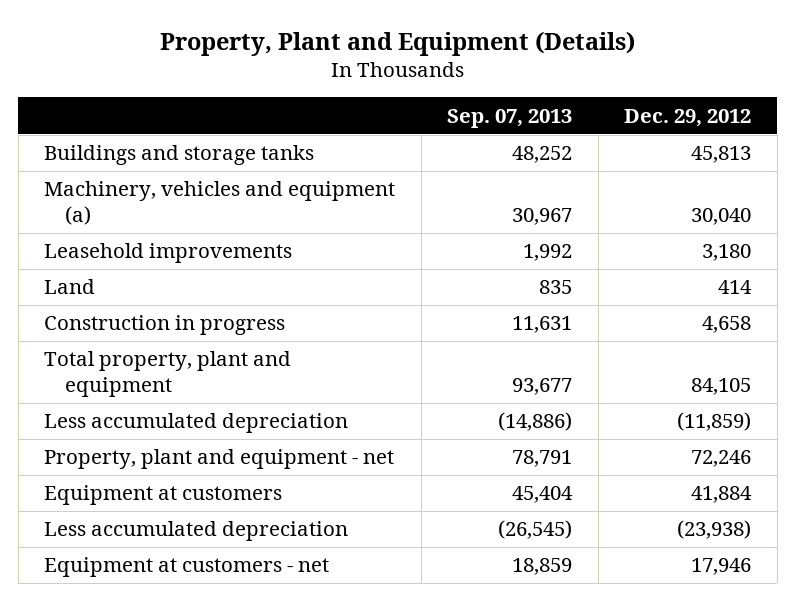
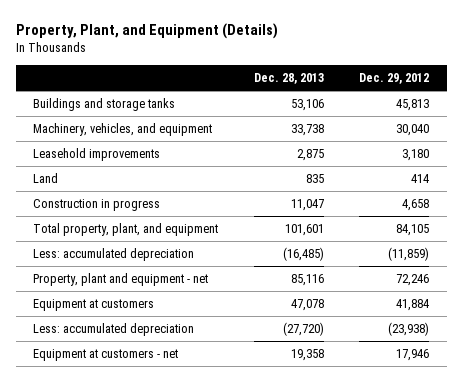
[159,30,635,56] Property, Plant and Equipment (Details) -> [15,23,278,40] Property, Plant, and Equipment (Details)
[447,108,573,128] Sep. 07, 2013 -> none
none -> [253,72,324,84] Dec. 28, 2013
[44,181,396,225] Machinery, vehicles and equipment (a) -> [33,123,213,137] Machinery, vehicles, and equipment
[44,351,292,397] Total property, plant and equipment -> [33,223,219,237] Total property, plant, and equipment
[44,413,349,434] Less accumulated depreciation -> [33,248,195,262] Less: accumulated depreciation
[44,521,349,542] Less accumulated depreciation -> [33,323,195,337] Less: accumulated depreciation

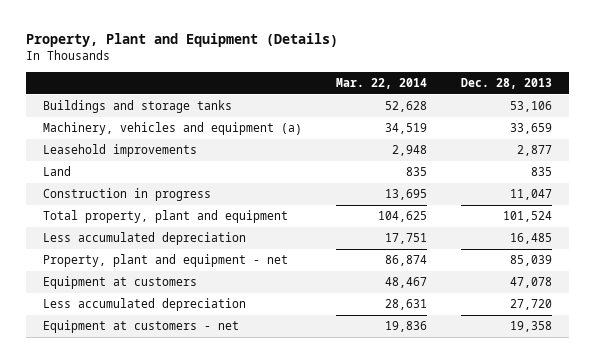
[15,23,278,40] Property, Plant, and Equipment (Details) -> [25,33,338,48] Property, Plant and Equipment (Details)
[359,72,430,84] Dec. 29, 2012 -> none
none -> [335,77,427,89] Mar. 22, 2014
[33,123,213,137] Machinery, vehicles, and equipment -> [42,122,302,136] Machinery, vehicles and equipment (a)
[290,124,324,137] 33,738 -> [509,123,552,135] 33,659
[296,149,324,162] 2,875 -> [516,145,552,157] 2,877
[33,223,219,237] Total property, plant, and equipment -> [42,210,288,224] Total property, plant and equipment
[284,224,324,237] 101,601 -> [502,211,552,223] 101,524
[33,248,195,262] Less: accumulated depreciation -> [42,232,246,246] Less accumulated depreciation
[282,247,324,262] (16,485) -> [509,233,552,245] 16,485
[290,274,324,287] 85,116 -> [509,255,552,267] 85,039
[33,323,195,337] Less: accumulated depreciation -> [42,298,246,312] Less accumulated depreciation
[282,322,324,337] (27,720) -> [509,299,552,311] 27,720

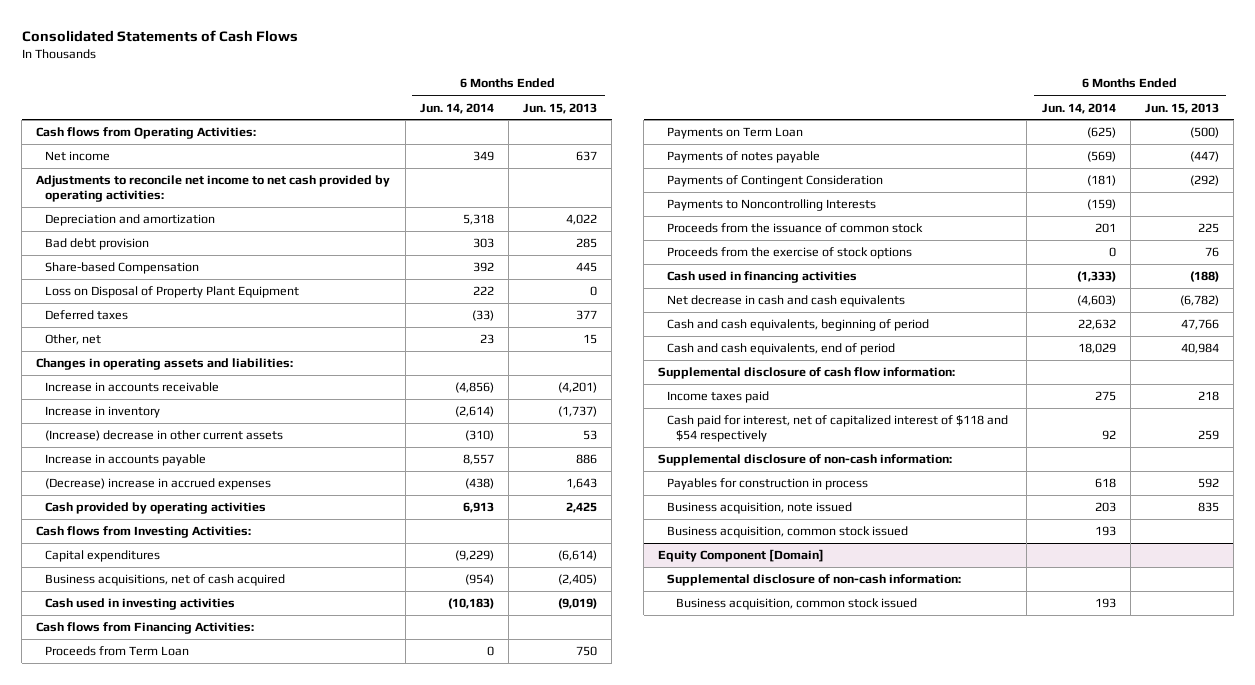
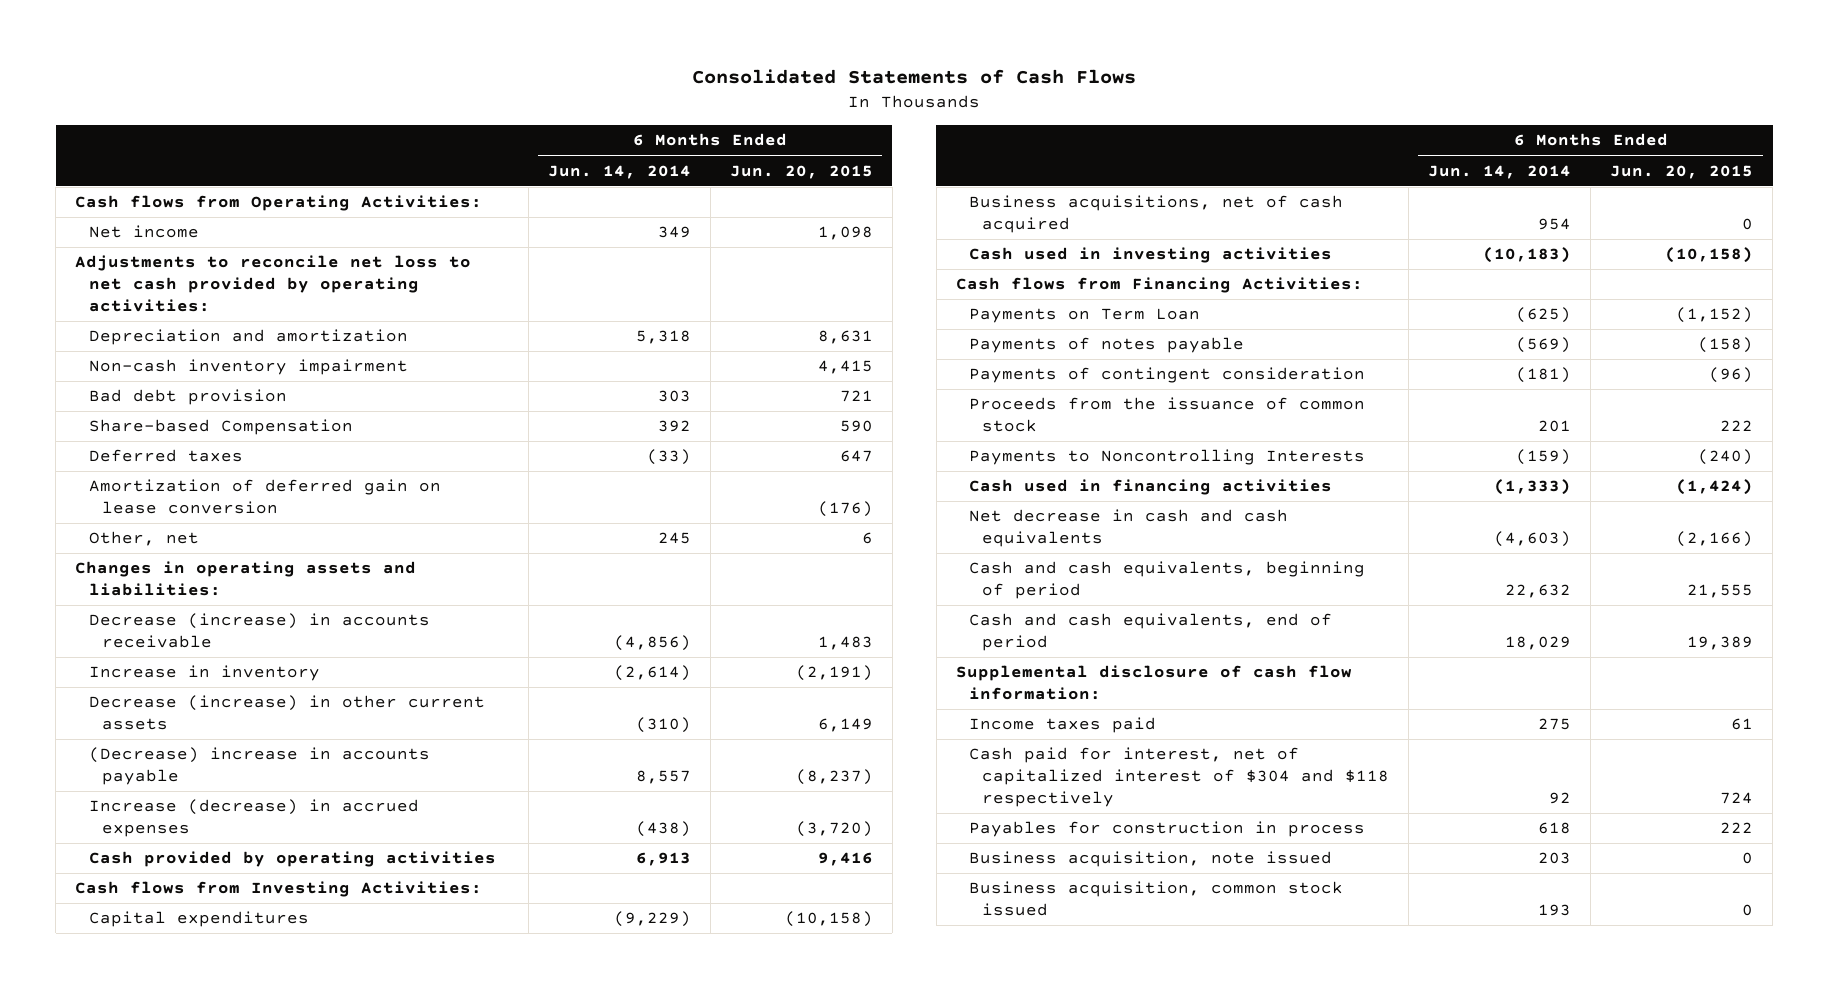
[523,102,598,114] Jun. 15, 2013 -> none
none -> [729,164,873,179] Jun. 20, 2015
[36,175,391,203] Adjustments to reconcile net income to net cash provided by operating activities: -> [75,255,472,312] Adjustments to reconcile net loss to net cash provided by operating activities:
none -> [88,359,408,376] Non-cash inventory impairment
[45,286,300,299] Loss on Disposal of Property Plant Equipment -> none
none -> [88,479,441,515] Amortization of deferred gain on lease conversion
[479,334,494,345] 23 -> [657,532,691,545] 245
[45,382,220,393] Increase in accounts receivable -> [88,613,430,649] Decrease (increase) in accounts receivable
[45,430,284,442] (Increase) decrease in other current assets -> [88,695,485,731] Decrease (increase) in other current assets
[45,454,207,467] Increase in accounts payable -> [88,747,430,786] (Decrease) increase in accounts payable
[45,478,272,491] (Decrease) increase in accrued expenses -> [88,799,419,838] Increase (decrease) in accrued expenses
[464,574,494,586] (954) -> [1538,218,1572,231] 954
[45,646,190,657] Proceeds from Term Loan -> none
[667,175,884,188] Payments of Contingent Consideration -> [969,367,1366,384] Payments of contingent consideration
[667,247,913,260] Proceeds from the exercise of stock options -> none
[667,199,877,212] Payments to Noncontrolling Interests -> [969,449,1366,466] Payments to Noncontrolling Interests
[658,454,953,467] Supplemental disclosure of non-cash information: -> none
[667,415,1009,443] Cash paid for interest, net of capitalized interest of $118 and $54 respectively -> [969,747,1390,807] Cash paid for interest, net of capitalized interest of $304 and $118 respectively
[658,549,825,563] Equity Component [Domain] -> none
[667,574,962,587] Supplemental disclosure of non-cash information: -> none
[676,598,918,611] Business acquisition, common stock issued -> none

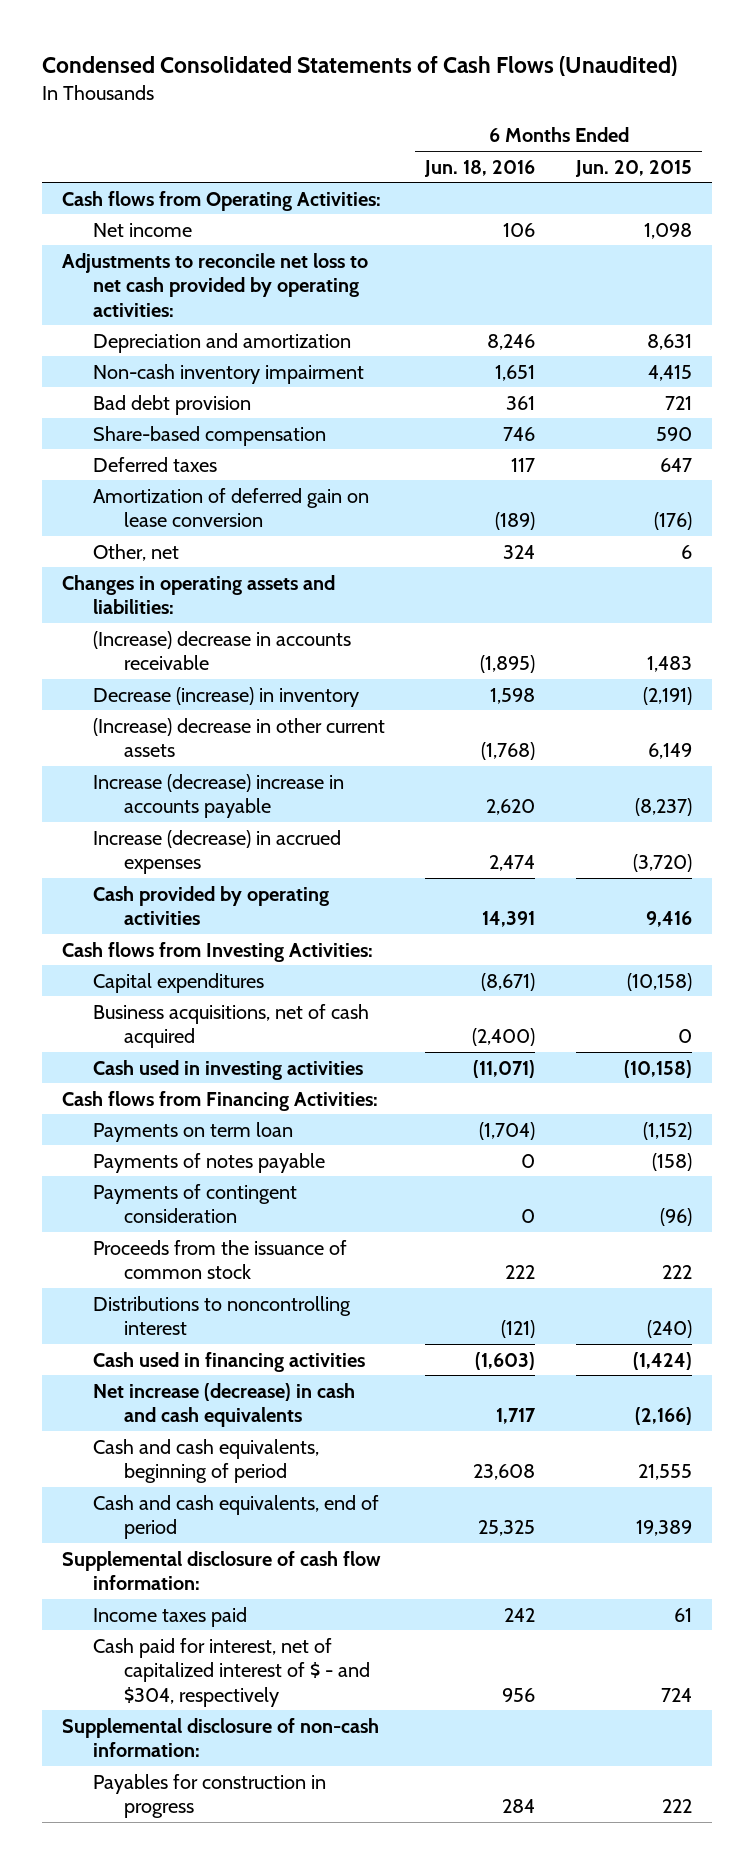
[692,69,1137,85] Consolidated Statements of Cash Flows -> [41,55,677,76] Condensed Consolidated Statements of Cash Flows (Unaudited)
[547,164,691,179] Jun. 14, 2014 -> none
none -> [424,159,536,177] Jun. 18, 2016
[88,419,353,436] Share-based Compensation -> [92,425,326,446] Share-based compensation
[88,613,430,649] Decrease (increase) in accounts receivable -> [92,630,351,671] (Increase) decrease in accounts receivable
[88,665,320,682] Increase in inventory -> [92,686,359,707] Decrease (increase) in inventory
[88,695,485,731] Decrease (increase) in other current assets -> [92,717,385,758] (Increase) decrease in other current assets
[88,747,430,786] (Decrease) increase in accounts payable -> [92,773,344,819] Increase (decrease) increase in accounts payable
[969,308,1201,324] Payments on Term Loan -> [92,1121,293,1142] Payments on term loan
[969,449,1366,466] Payments to Noncontrolling Interests -> [92,1295,351,1336] Distributions to noncontrolling interest
[969,509,1289,548] Net decrease in cash and cash equivalents -> [92,1382,355,1428] Net increase (decrease) in cash and cash equivalents
[969,851,1333,868] Business acquisition, note issued -> none
[969,881,1344,917] Business acquisition, common stock issued -> none
[969,747,1390,807] Cash paid for interest, net of capitalized interest of $304 and $118 respectively -> [92,1637,370,1707] Cash paid for interest, net of capitalized interest of $ - and $304, respectively
none -> [61,1717,379,1758] Supplemental disclosure of non-cash information:
[969,821,1366,838] Payables for construction in process -> [92,1773,326,1819] Payables for construction in progress

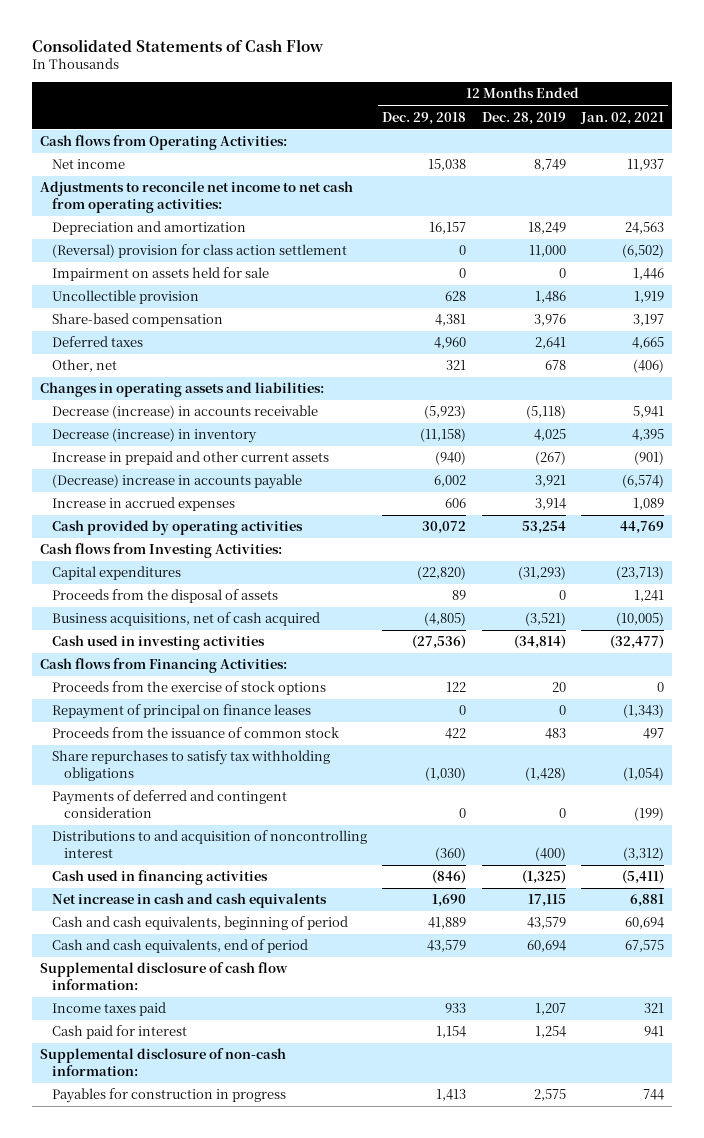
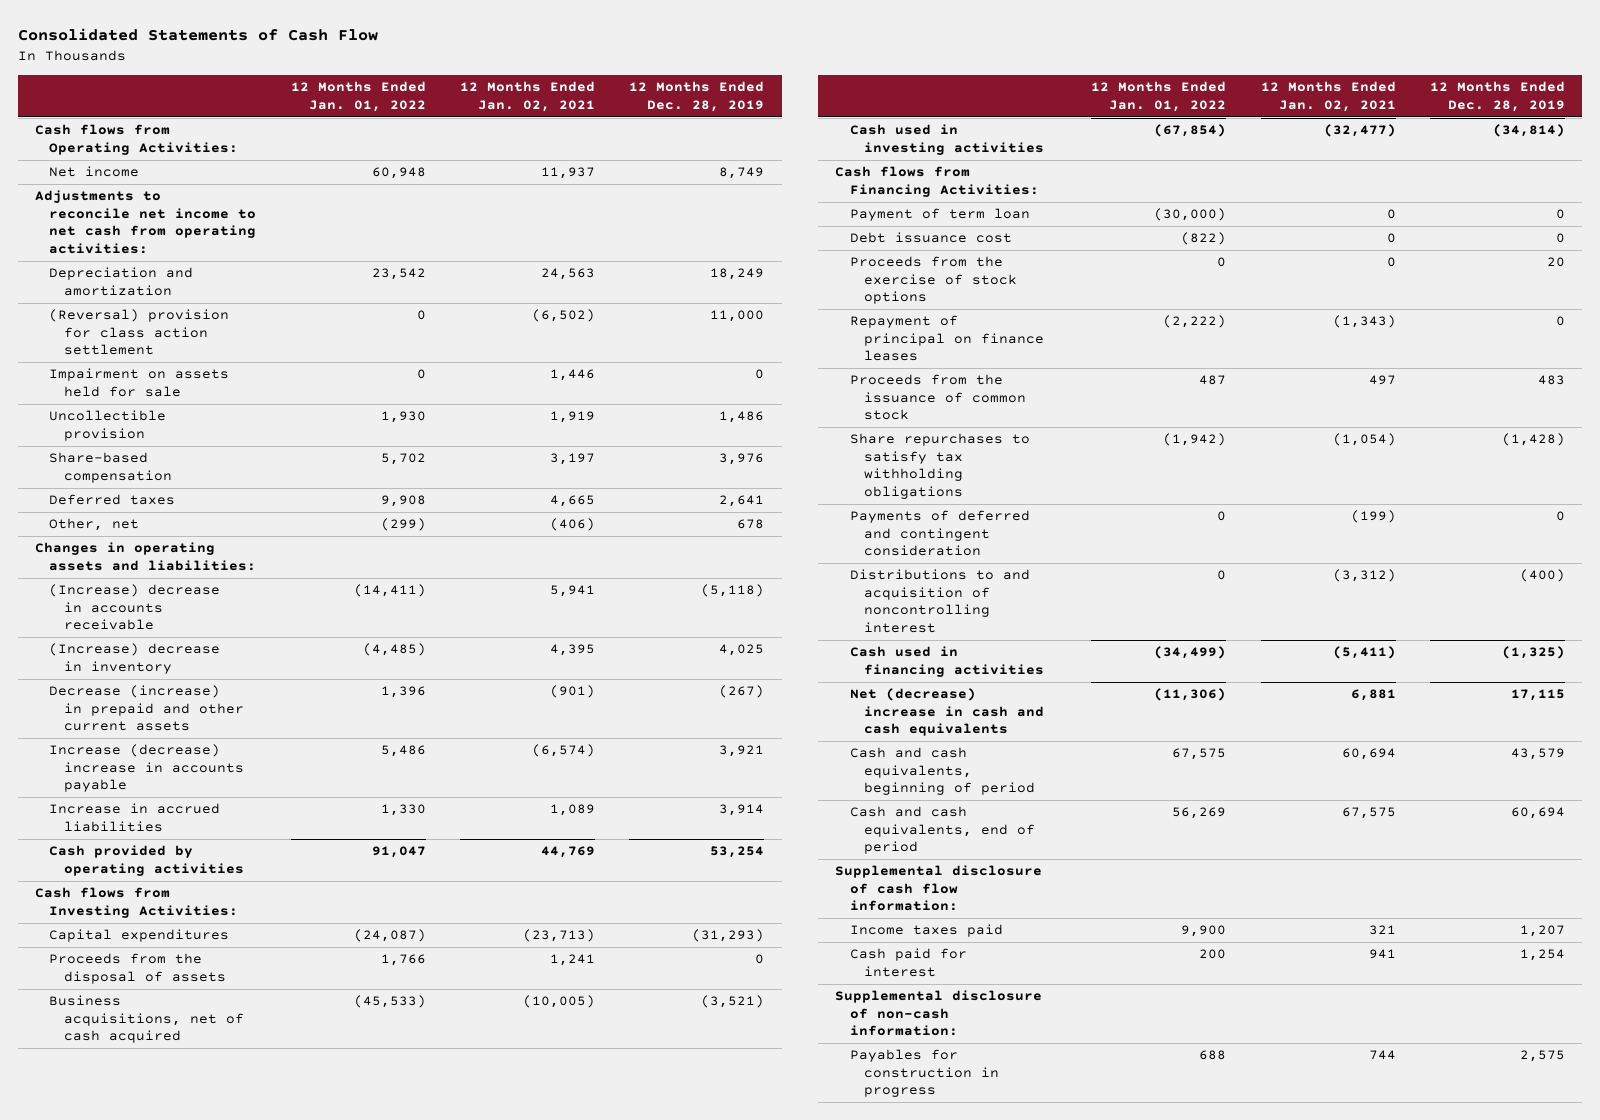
[382,111,467,125] Dec. 29, 2018 -> none
none -> [290,81,426,112] 12 Months Ended Jan. 01, 2022
[51,405,318,420] Decrease (increase) in accounts receivable -> [49,584,221,631] (Increase) decrease in accounts receivable
[51,428,257,444] Decrease (increase) in inventory -> [49,643,221,674] (Increase) decrease in inventory
[51,451,329,466] Increase in prepaid and other current assets -> [49,685,244,732] Decrease (increase) in prepaid and other current assets
[51,474,302,490] (Decrease) increase in accounts payable -> [49,744,244,793] Increase (decrease) increase in accounts payable
[51,497,235,512] Increase in accrued expenses -> [49,803,221,832] Increase in accrued liabilities
none -> [849,208,1030,222] Payment of term loan
none -> [849,232,1012,244] Debt issuance cost
[51,893,327,909] Net increase in cash and cash equivalents -> [849,688,1045,737] Net (decrease) increase in cash and cash equivalents

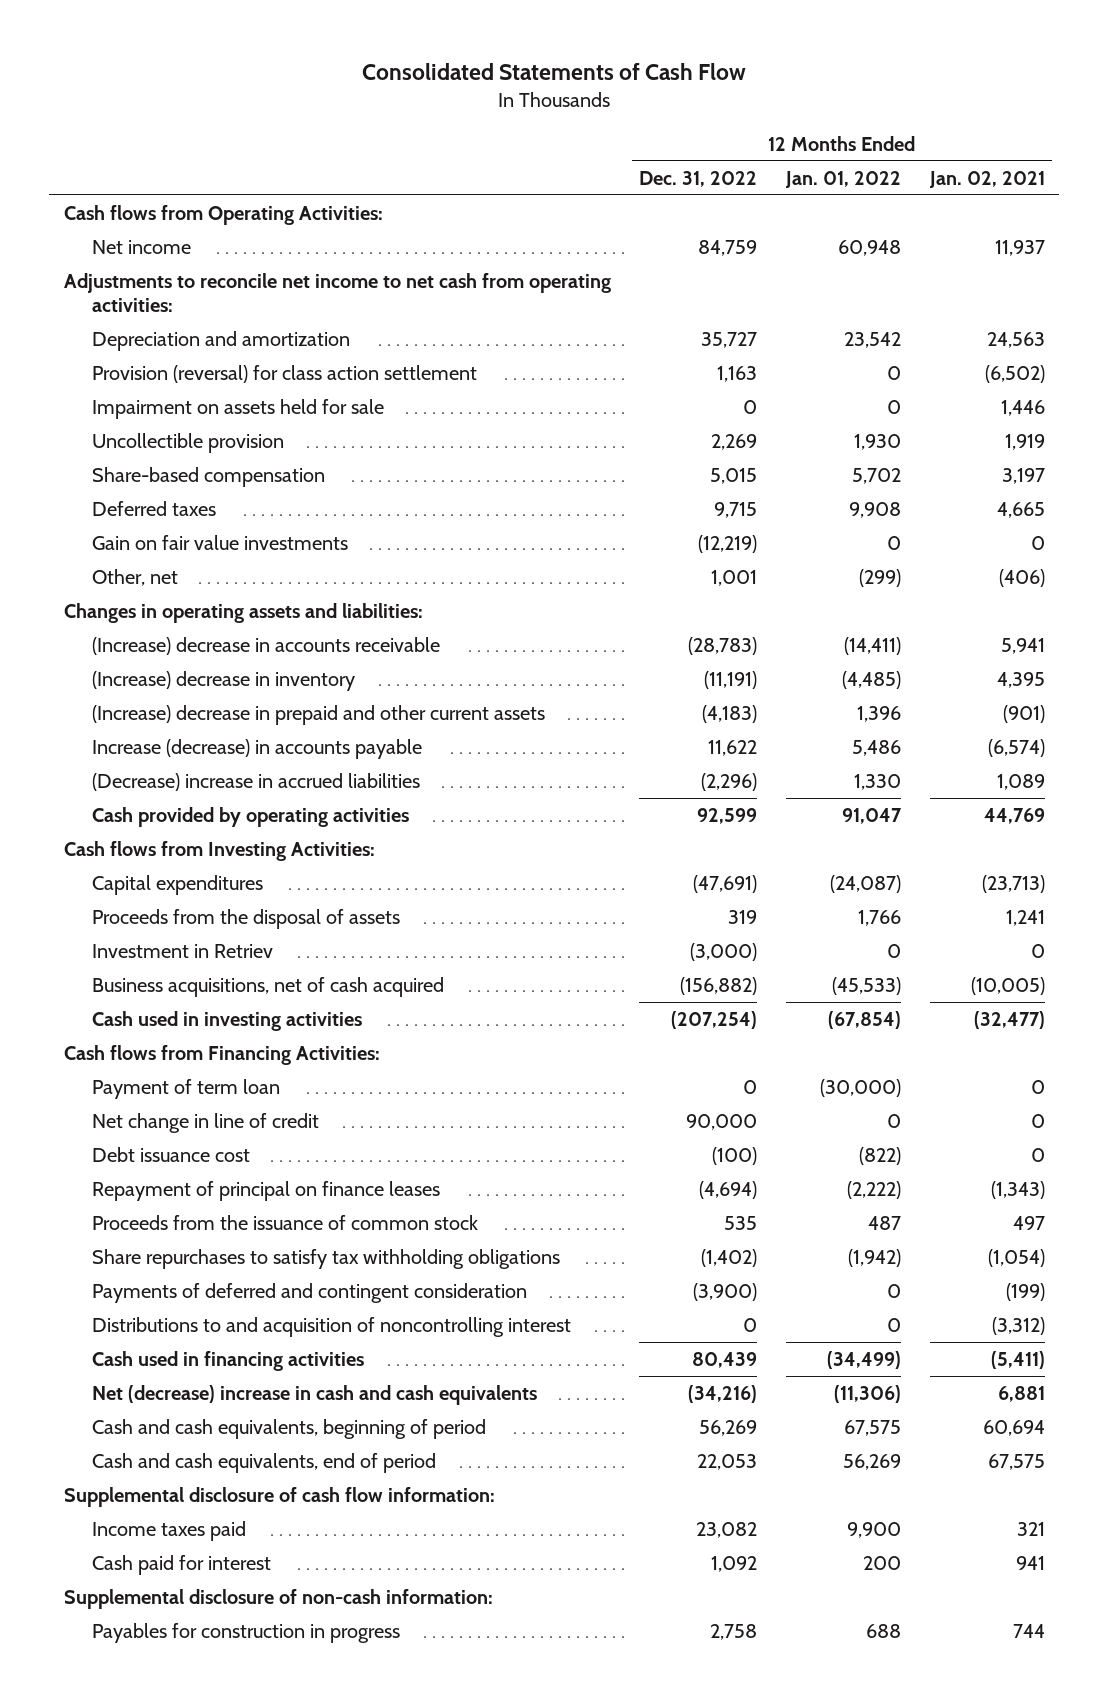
[629,81,765,112] 12 Months Ended Dec. 28, 2019 -> none
none -> [639,170,758,187] Dec. 31, 2022
[49,309,230,356] (Reversal) provision for class action settlement -> [91,364,477,383] Provision (reversal) for class action settlement
none -> [91,534,348,550] Gain on fair value investments
[49,685,244,732] Decrease (increase) in prepaid and other current assets -> [91,704,545,725] (Increase) decrease in prepaid and other current assets
[49,744,244,793] Increase (decrease) increase in accounts payable -> [91,738,422,759] Increase (decrease) in accounts payable
[49,803,221,832] Increase in accrued liabilities -> [91,772,420,791] (Decrease) increase in accrued liabilities
none -> [91,943,273,958] Investment in Retriev
none -> [91,1112,319,1133] Net change in line of credit
[849,256,1018,305] Proceeds from the exercise of stock options -> none

